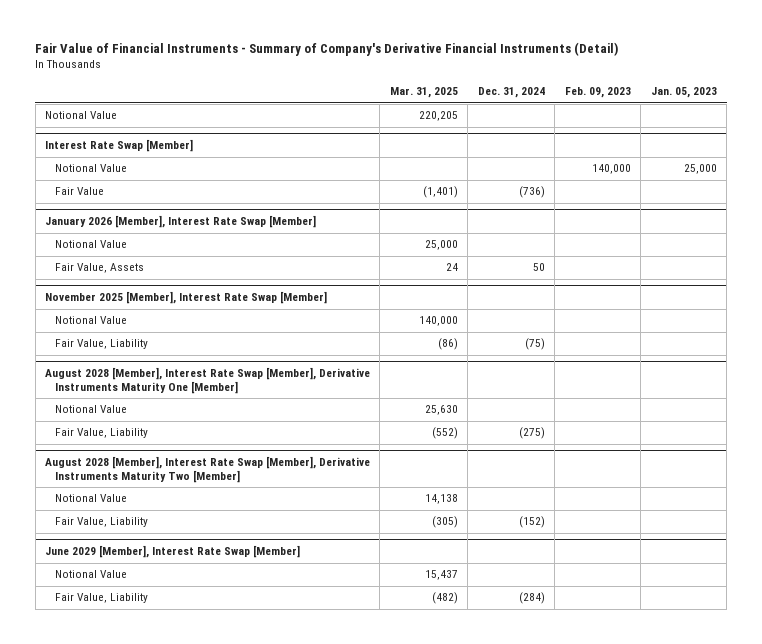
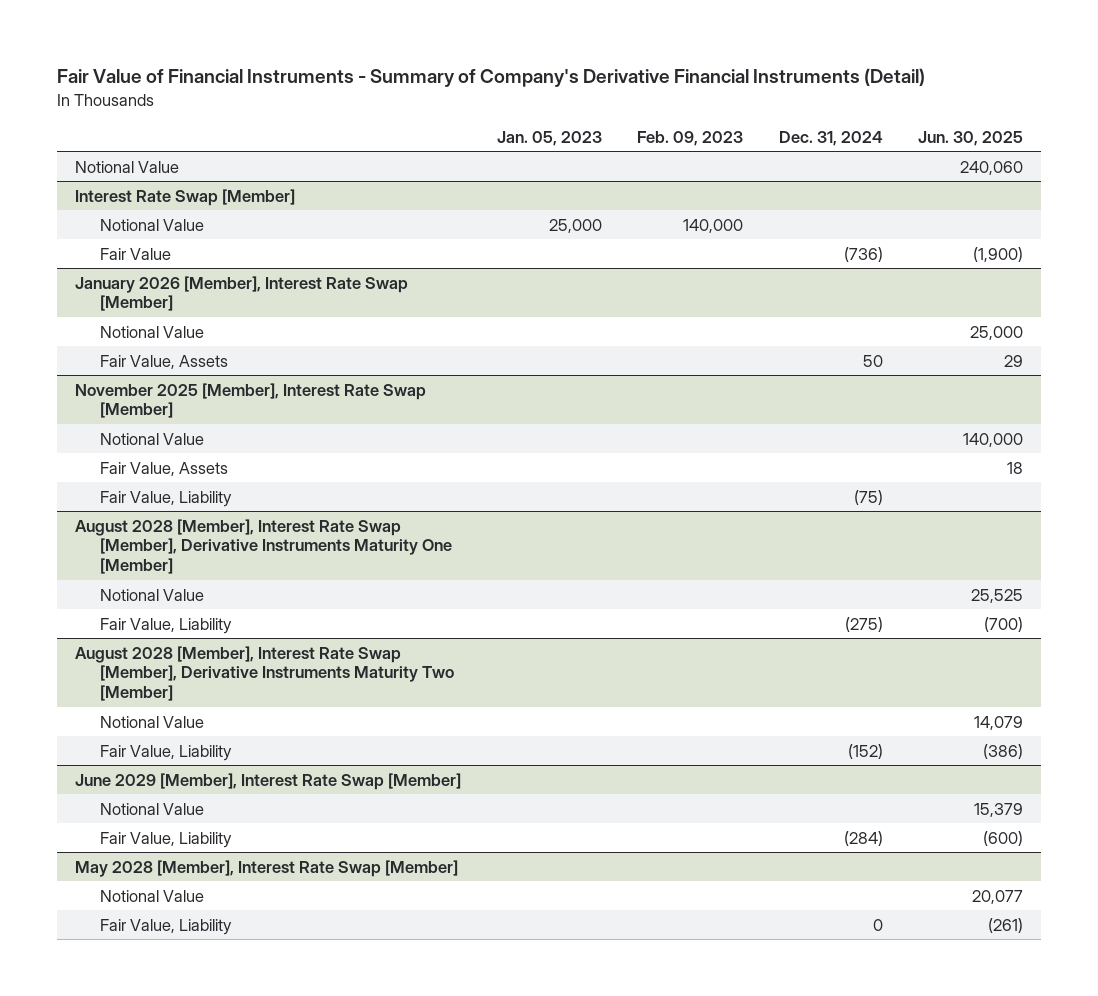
[389,87,458,99] Mar. 31, 2025 -> none
none -> [918,130,1024,146] Jun. 30, 2025
none -> [99,461,228,476] Fair Value, Assets
none -> [75,859,459,877] May 2028 [Member], Interest Rate Swap [Member]
none -> [99,889,204,902] Notional Value
none -> [99,918,232,935] Fair Value, Liability

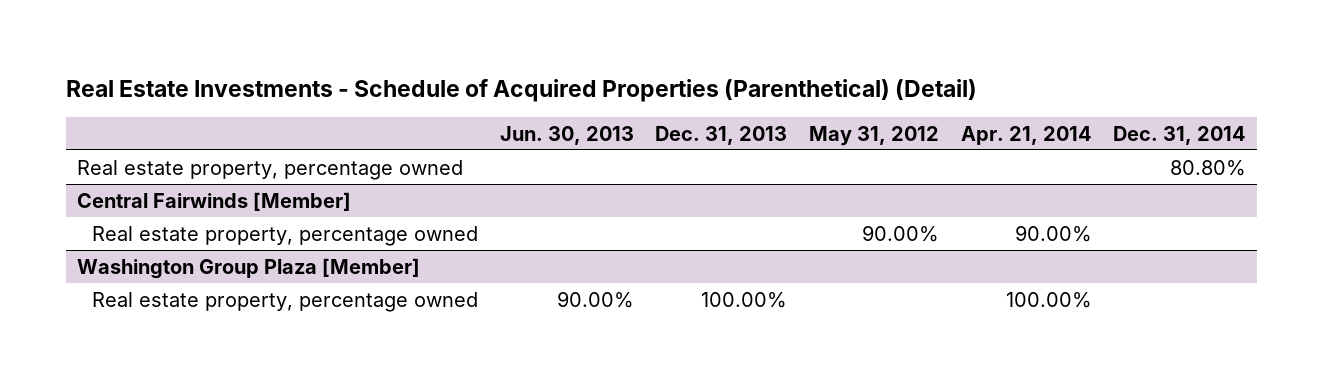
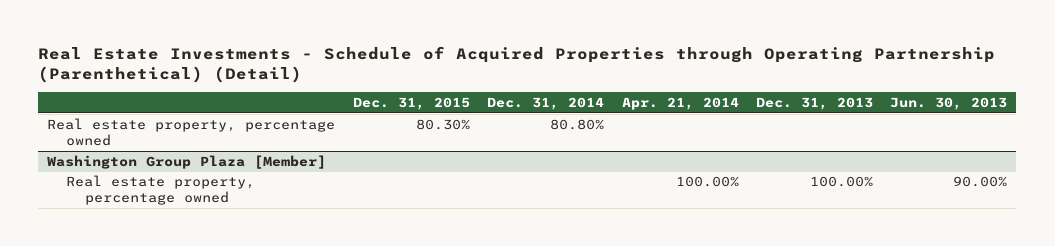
[66,79,978,103] Real Estate Investments - Schedule of Acquired Properties (Parenthetical) (Detail) -> [38,45,996,84] Real Estate Investments - Schedule of Acquired Properties through Operating Partnership (Parenthetical) (Detail)
[808,125,939,146] May 31, 2012 -> none
none -> [352,97,470,111] Dec. 31, 2015
[76,191,351,211] Central Fairwinds [Member] -> none
[91,225,478,246] Real estate property, percentage owned -> none

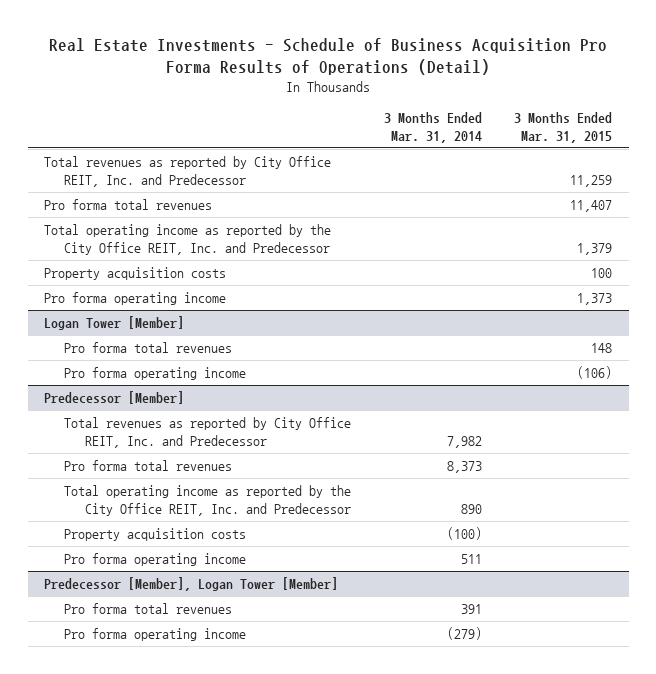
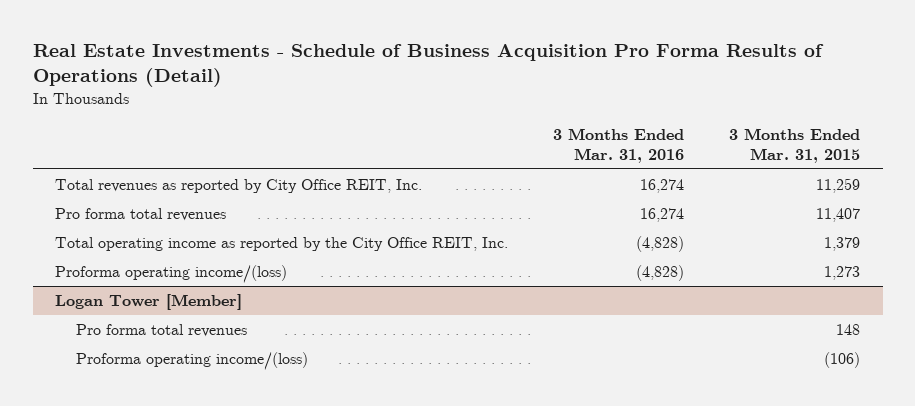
[383,112,482,143] 3 Months Ended Mar. 31, 2014 -> none
none -> [553,127,685,163] 3 Months Ended Mar. 31, 2016
[44,156,332,187] Total revenues as reported by City Office REIT, Inc. and Predecessor -> [55,179,423,194] Total revenues as reported by City Office REIT, Inc.
[44,267,227,281] Property acquisition costs -> none
[44,224,332,255] Total operating income as reported by the City Office REIT, Inc. and Predecessor -> [55,237,509,252] Total operating income as reported by the City Office REIT, Inc.
[44,292,227,306] Pro forma operating income -> [55,265,288,284] Proforma operating income/(loss)
[577,293,613,306] 1,373 -> [824,266,861,281] 1,273
[44,391,185,405] Predecessor [Member] -> none
[64,417,352,448] Total revenues as reported by City Office REIT, Inc. and Predecessor -> none
[64,460,233,472] Pro forma total revenues -> none
[64,485,352,516] Total operating income as reported by the City Office REIT, Inc. and Predecessor -> none
[64,528,247,542] Property acquisition costs -> none
[64,553,247,567] Pro forma operating income -> none
[44,577,339,592] Predecessor [Member], Logan Tower [Member] -> none
[64,603,233,615] Pro forma total revenues -> none
[64,628,247,642] Pro forma operating income -> none
[64,367,247,381] Pro forma operating income -> [76,352,309,371] Proforma operating income/(loss)

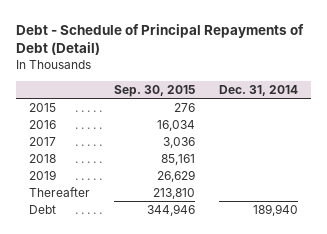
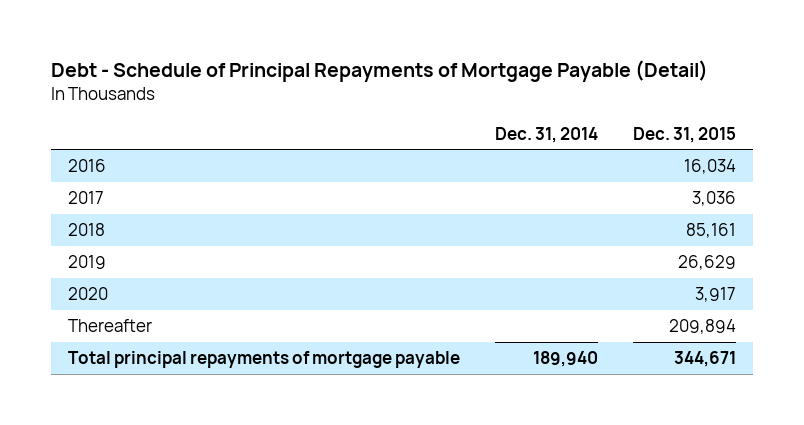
[16,23,305,56] Debt - Schedule of Principal Repayments of Debt (Detail) -> [50,60,708,83] Debt - Schedule of Principal Repayments of Mortgage Payable (Detail)
[114,84,196,97] Sep. 30, 2015 -> none
none -> [632,126,736,143] Dec. 31, 2015
[28,102,56,112] 2015 -> none
none -> [68,287,109,301] 2020
[28,204,56,214] Debt -> [68,351,461,369] Total principal repayments of mortgage payable

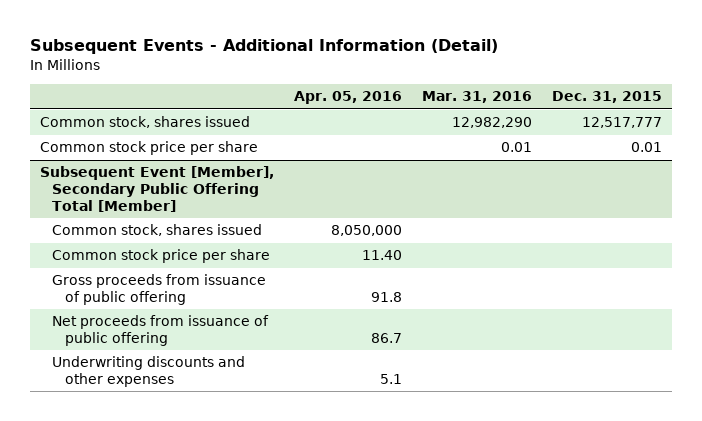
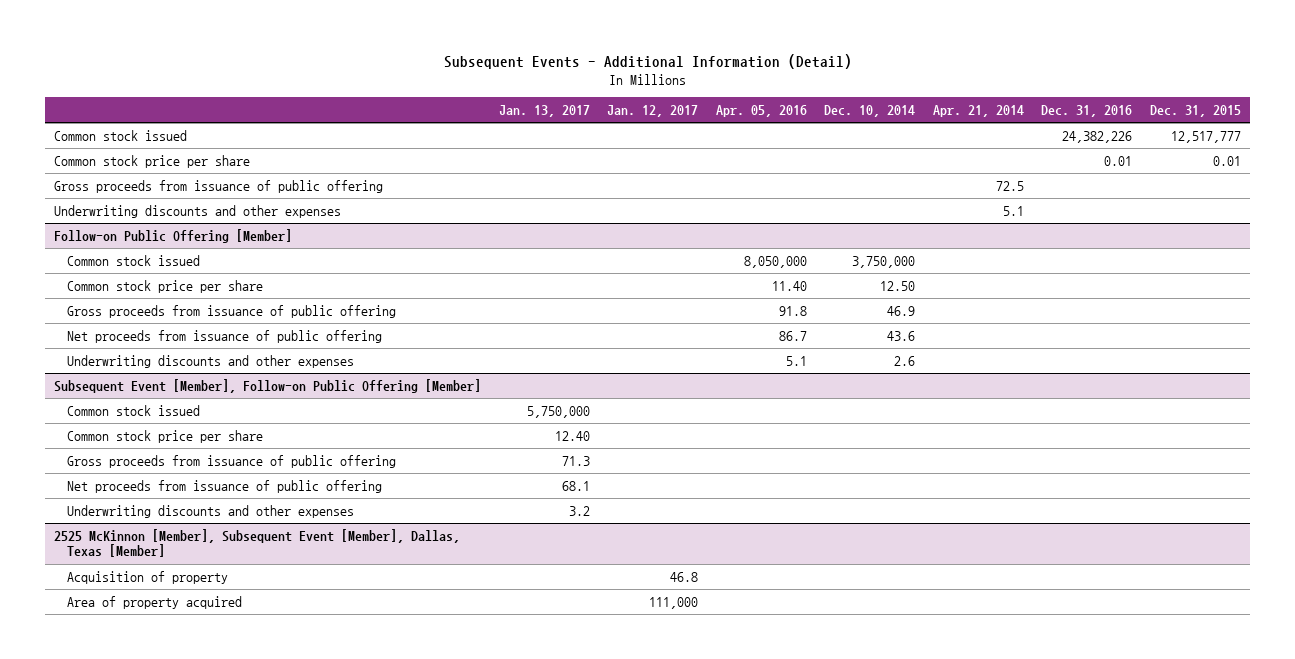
[422,91,533,104] Mar. 31, 2016 -> none
none -> [498,105,590,118] Jan. 13, 2017
none -> [607,105,699,118] Jan. 12, 2017
none -> [824,105,916,118] Dec. 10, 2014
none -> [932,105,1024,118] Apr. 21, 2014
none -> [1041,105,1133,118] Dec. 31, 2016
[39,116,250,129] Common stock, shares issued -> [54,129,188,141] Common stock issued
none -> [54,179,384,193] Gross proceeds from issuance of public offering
none -> [54,204,342,218] Underwriting discounts and other expenses
[39,166,274,212] Subsequent Event [Member], Secondary Public Offering Total [Member] -> [54,228,293,243] Follow-on Public Offering [Member]
[52,224,263,237] Common stock, shares issued -> [67,254,201,266] Common stock issued
none -> [54,378,482,393] Subsequent Event [Member], Follow-on Public Offering [Member]
none -> [67,404,201,416] Common stock issued
none -> [67,429,264,443] Common stock price per share
none -> [67,454,397,468] Gross proceeds from issuance of public offering
none -> [67,479,383,493] Net proceeds from issuance of public offering
none -> [67,504,355,518] Underwriting discounts and other expenses
none -> [54,528,461,558] 2525 McKinnon [Member], Subsequent Event [Member], Dallas, Texas [Member]
none -> [67,570,229,584] Acquisition of property
none -> [67,595,243,609] Area of property acquired

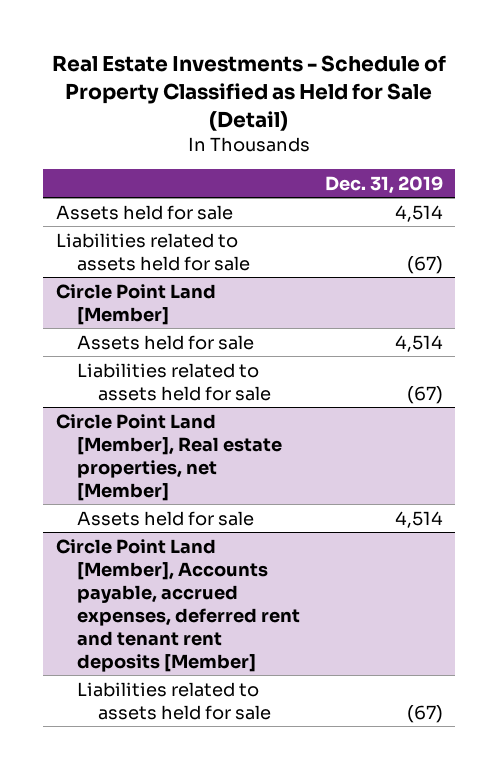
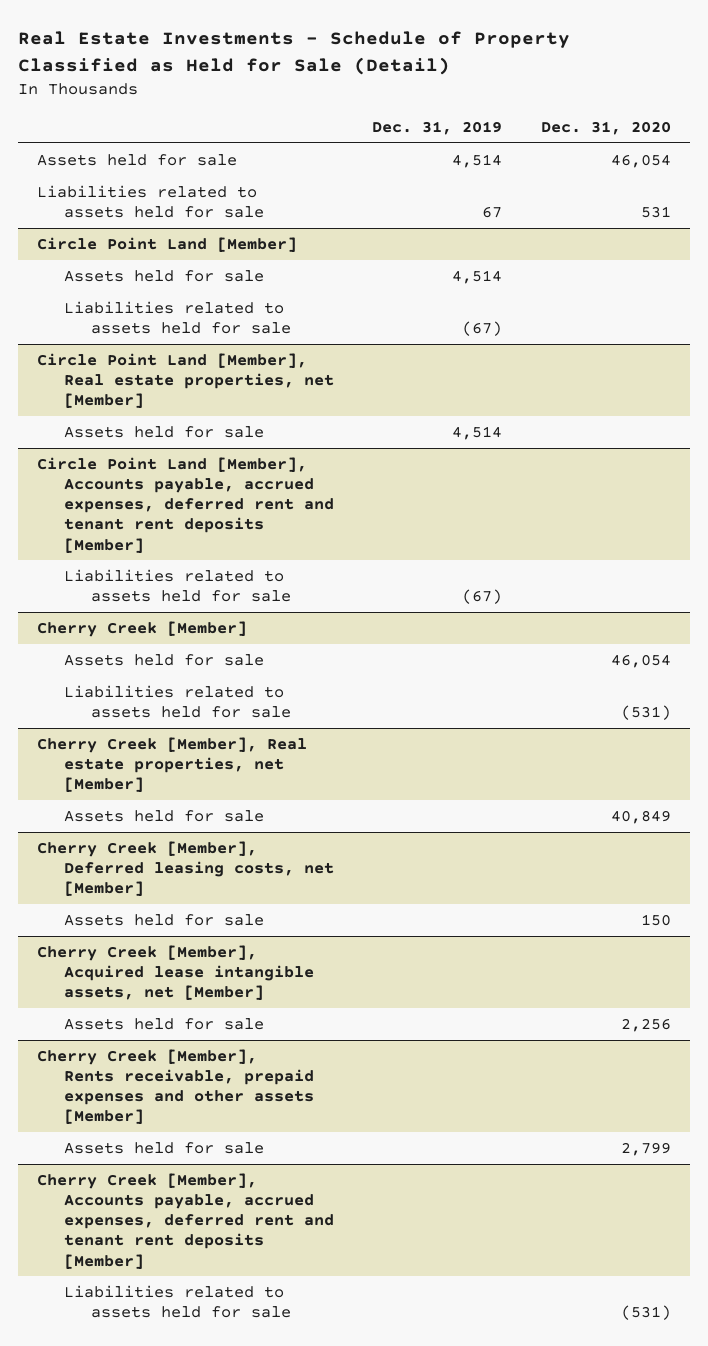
none -> [540,120,671,135] Dec. 31, 2020
[406,255,443,274] (67) -> [482,206,503,219] 67
none -> [37,620,248,637] Cherry Creek [Member]
none -> [63,653,264,666] Assets held for sale
none -> [63,684,291,719] Liabilities related to assets held for sale
none -> [37,736,308,793] Cherry Creek [Member], Real estate properties, net [Member]
none -> [63,809,264,822] Assets held for sale
none -> [37,840,334,897] Cherry Creek [Member], Deferred leasing costs, net [Member]
none -> [63,913,264,926] Assets held for sale
none -> [37,944,314,1001] Cherry Creek [Member], Acquired lease intangible assets, net [Member]
none -> [63,1017,264,1030] Assets held for sale
none -> [37,1048,314,1125] Cherry Creek [Member], Rents receivable, prepaid expenses and other assets [Member]
none -> [63,1141,264,1154] Assets held for sale
none -> [37,1172,334,1269] Cherry Creek [Member], Accounts payable, accrued expenses, deferred rent and tenant rent deposits [Member]
none -> [63,1284,291,1319] Liabilities related to assets held for sale

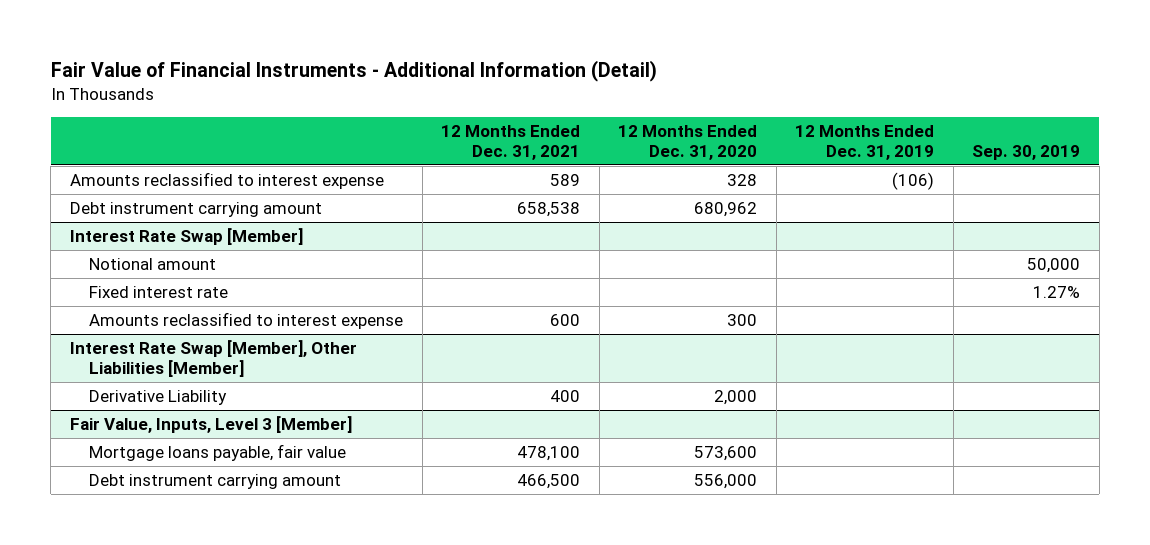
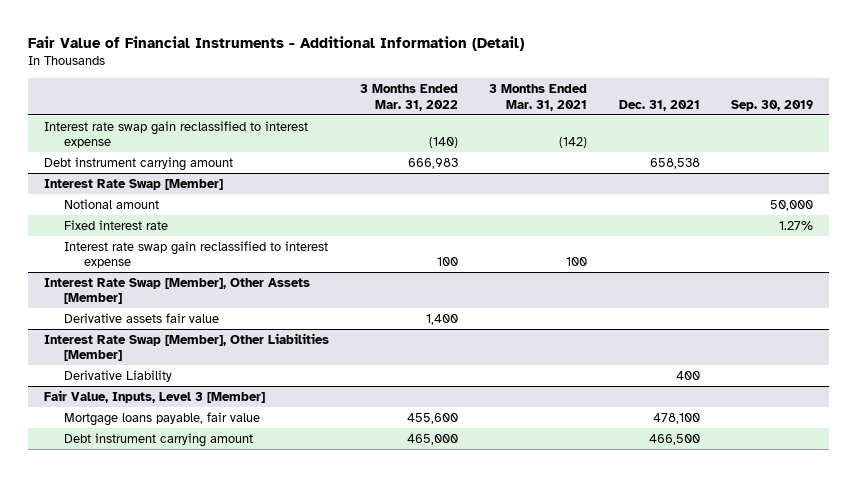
[441,124,581,160] 12 Months Ended Dec. 31, 2021 -> none
[618,124,758,160] 12 Months Ended Dec. 31, 2020 -> none
[795,124,935,160] 12 Months Ended Dec. 31, 2019 -> none
none -> [360,84,459,111] 3 Months Ended Mar. 31, 2022
none -> [489,84,588,111] 3 Months Ended Mar. 31, 2021
none -> [618,99,700,111] Dec. 31, 2021
[69,171,384,189] Amounts reclassified to interest expense -> [43,120,308,149] Interest rate swap gain reclassified to interest expense
[89,311,404,329] Amounts reclassified to interest expense -> [63,240,328,269] Interest rate swap gain reclassified to interest expense
none -> [43,277,310,305] Interest Rate Swap [Member], Other Assets [Member]
none -> [63,312,219,323] Derivative assets fair value

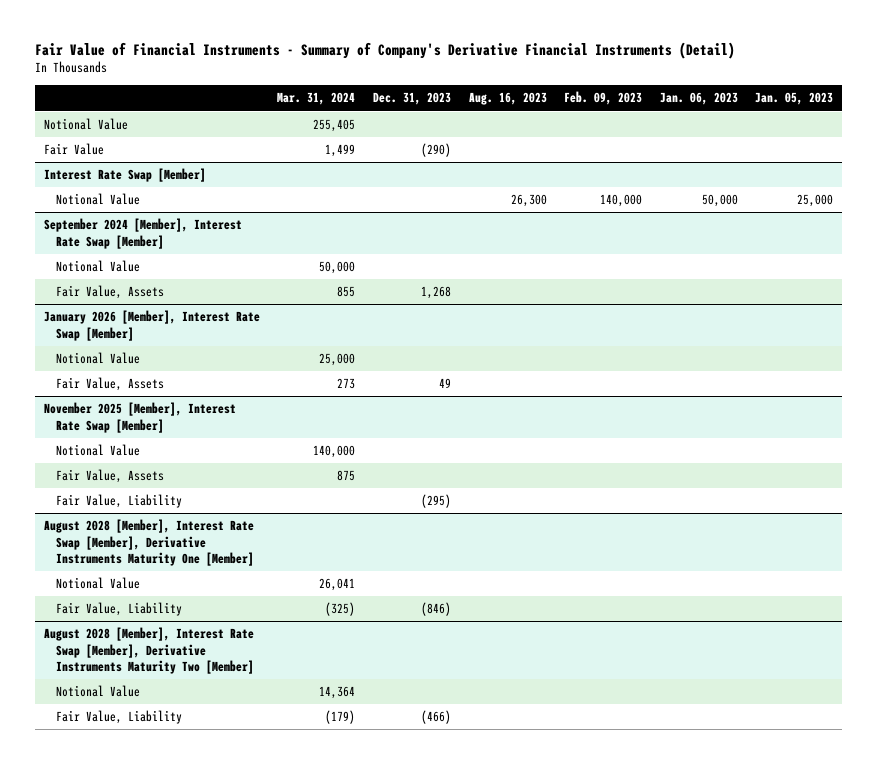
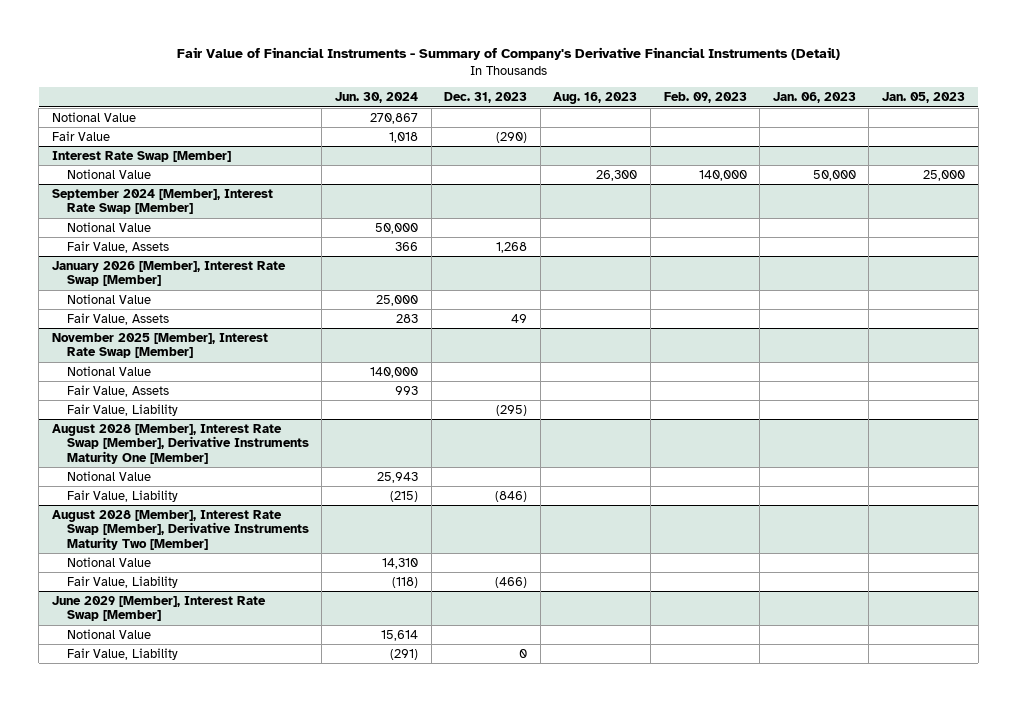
[277,92,356,106] Mar. 31, 2024 -> none
none -> [334,92,418,104] Jun. 30, 2024
none -> [52,595,267,622] June 2029 [Member], Interest Rate Swap [Member]
none -> [66,628,151,639] Notional Value
none -> [66,647,178,660] Fair Value, Liability

